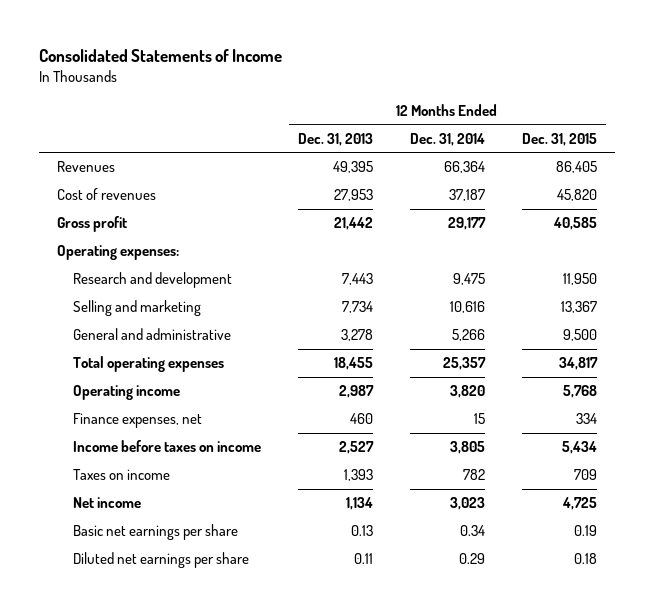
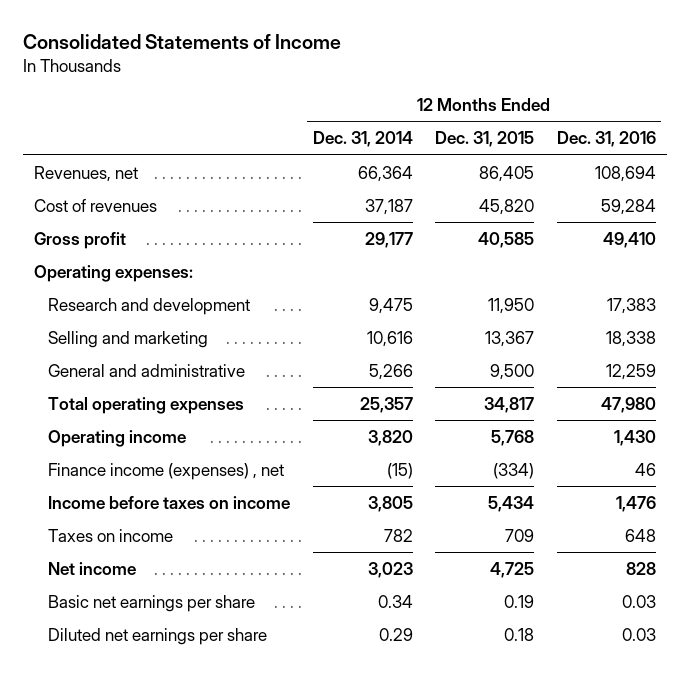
[297,132,373,146] Dec. 31, 2013 -> none
none -> [556,131,656,148] Dec. 31, 2016
[57,161,116,173] Revenues -> [34,165,139,182] Revenues, net
[73,413,203,429] Finance expenses, net -> [48,462,285,480] Finance income (expenses) , net
[473,413,485,425] 15 -> [386,462,413,479] (15)
[575,413,597,425] 334 -> [493,462,535,479] (334)

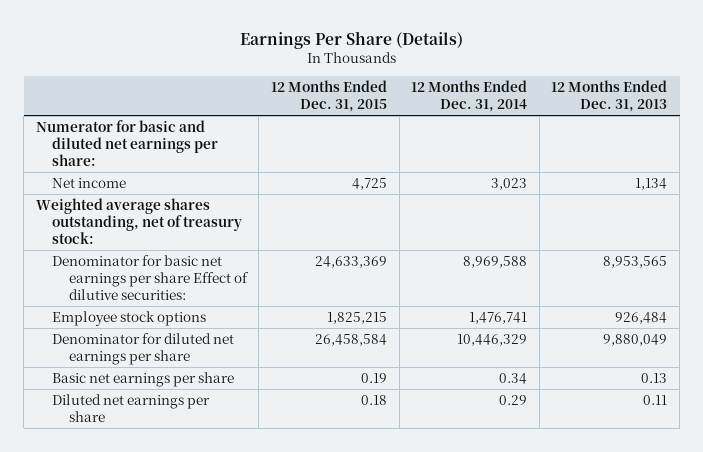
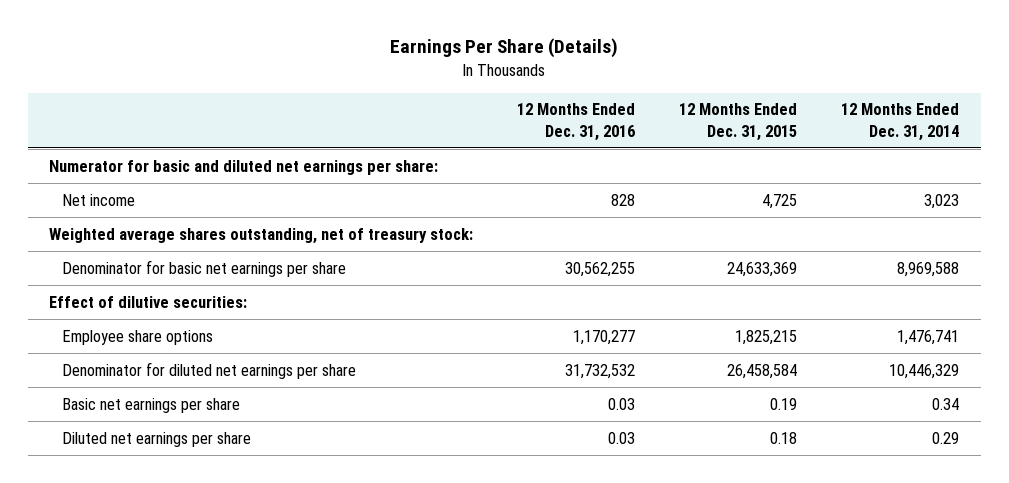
[551,80,668,113] 12 Months Ended Dec. 31, 2013 -> none
none -> [517,103,636,141] 12 Months Ended Dec. 31, 2016
[52,254,249,301] Denominator for basic net earnings per share Effect of dilutive securities: -> [62,259,347,277] Denominator for basic net earnings per share
none -> [49,295,248,308] Effect of dilutive securities:
[52,310,207,326] Employee stock options -> [62,329,214,345] Employee share options

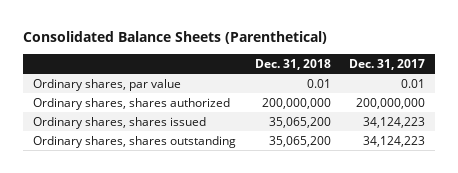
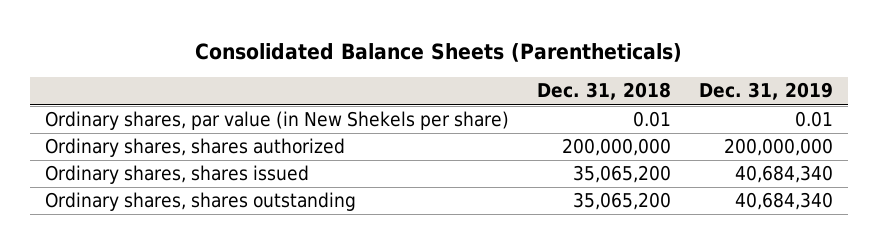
[23,31,328,45] Consolidated Balance Sheets (Parenthetical) -> [195,42,683,62] Consolidated Balance Sheets (Parentheticals)
[349,58,426,70] Dec. 31, 2017 -> none
none -> [699,82,834,101] Dec. 31, 2019
[32,78,181,91] Ordinary shares, par value -> [44,111,509,131] Ordinary shares, par value (in New Shekels per share)

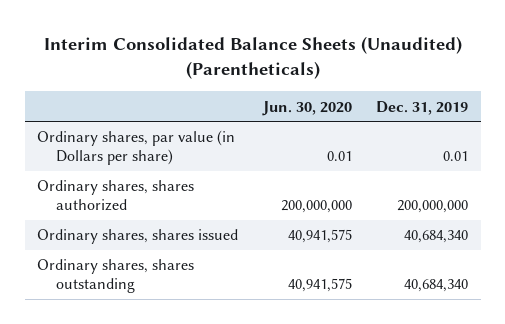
[195,42,683,62] Consolidated Balance Sheets (Parentheticals) -> [43,35,462,79] Interim Consolidated Balance Sheets (Unaudited) (Parentheticals)
[537,82,672,101] Dec. 31, 2018 -> none
none -> [261,100,352,116] Jun. 30, 2020
[44,111,509,131] Ordinary shares, par value (in New Shekels per share) -> [36,130,235,166] Ordinary shares, par value (in Dollars per share)

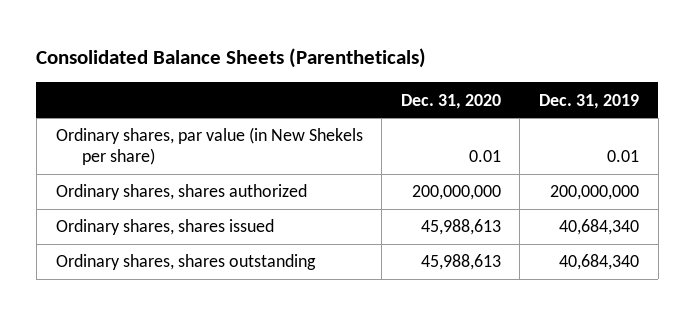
[43,35,462,79] Interim Consolidated Balance Sheets (Unaudited) (Parentheticals) -> [36,48,427,69] Consolidated Balance Sheets (Parentheticals)
[261,100,352,116] Jun. 30, 2020 -> none
none -> [400,93,501,109] Dec. 31, 2020
[36,130,235,166] Ordinary shares, par value (in Dollars per share) -> [55,127,363,166] Ordinary shares, par value (in New Shekels per share)

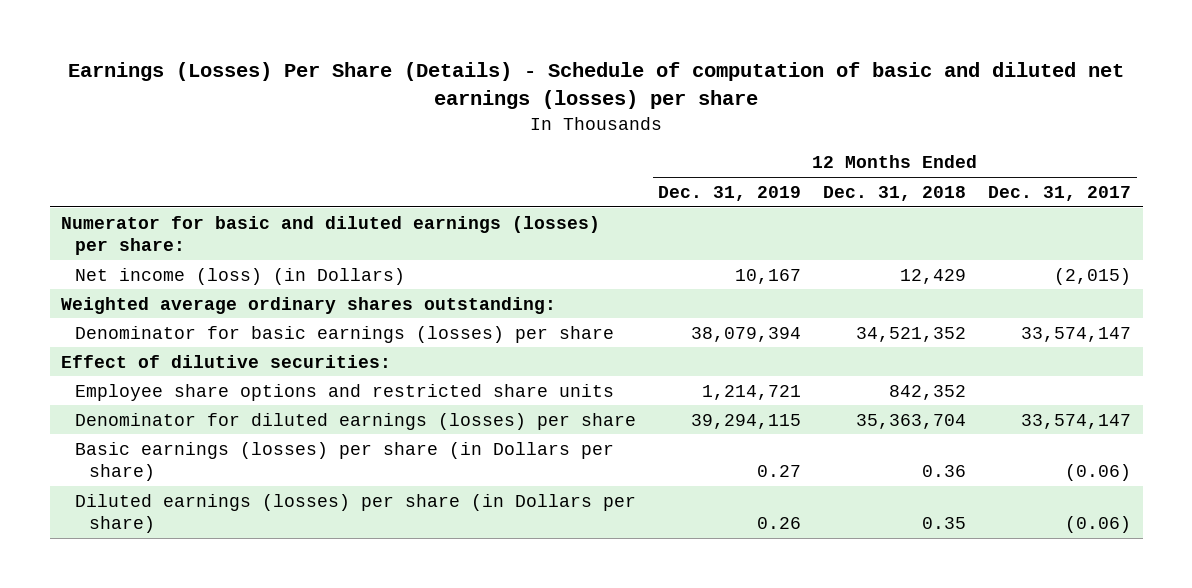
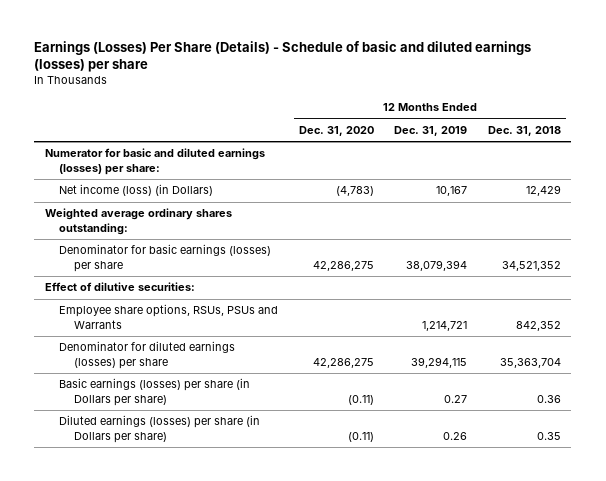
[68,62,1125,110] Earnings (Losses) Per Share (Details) - Schedule of computation of basic and diluted net earnings (losses) per share -> [34,40,532,73] Earnings (Losses) Per Share (Details) - Schedule of basic and diluted earnings (losses) per share
[988,185,1132,201] Dec. 31, 2017 -> none
none -> [298,125,374,136] Dec. 31, 2020
[74,383,614,401] Employee share options and restricted share units -> [59,304,279,329] Employee share options, RSUs, PSUs and Warrants

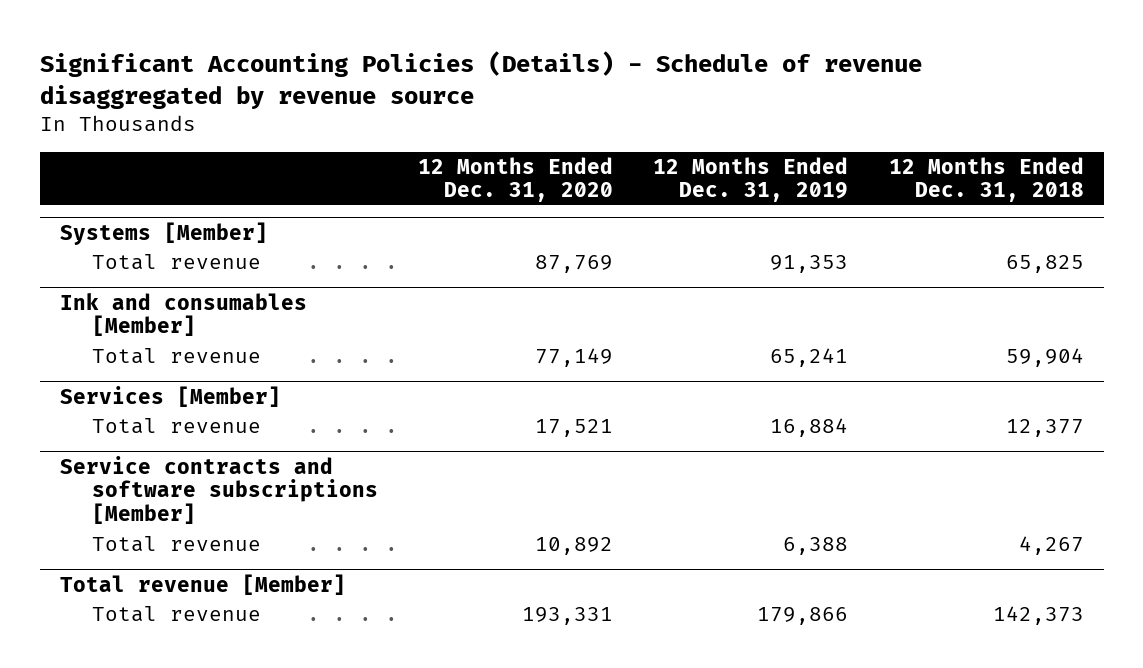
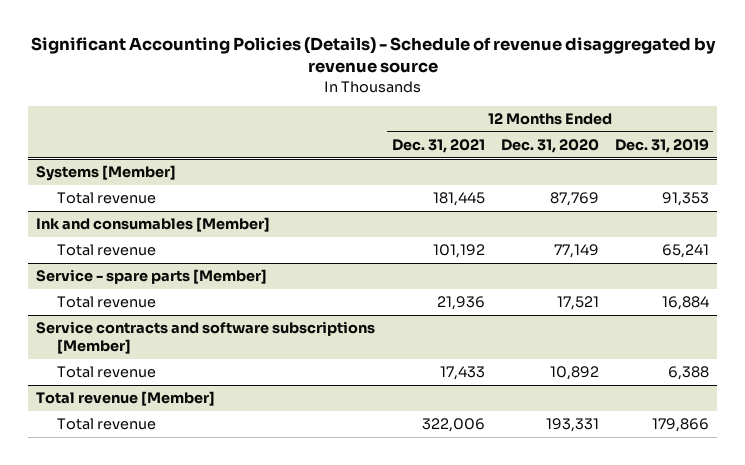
[888,156,1084,203] 12 Months Ended Dec. 31, 2018 -> none
none -> [391,139,485,154] Dec. 31, 2021
[59,385,281,407] Services [Member] -> [36,269,268,285] Service - spare parts [Member]

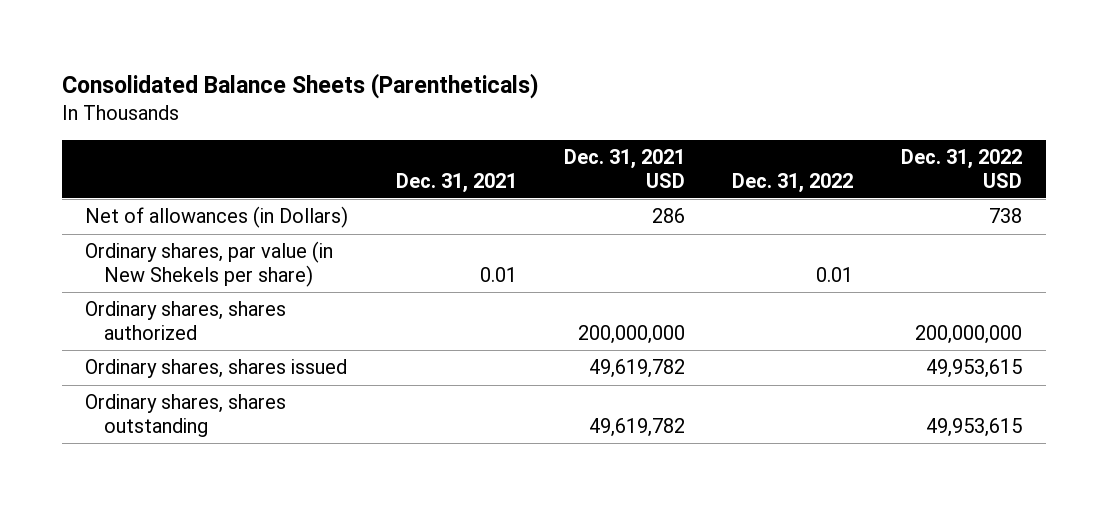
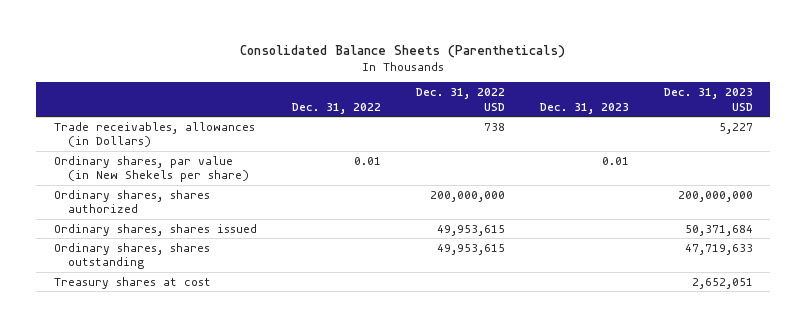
[395,172,517,193] Dec. 31, 2021 -> none
[564,149,686,188] Dec. 31, 2021 USD -> none
none -> [539,102,629,114] Dec. 31, 2023
none -> [663,88,753,111] Dec. 31, 2023 USD
[85,206,349,229] Net of allowances (in Dollars) -> [53,121,255,148] Trade receivables, allowances (in Dollars)
none -> [53,276,211,289] Treasury shares at cost

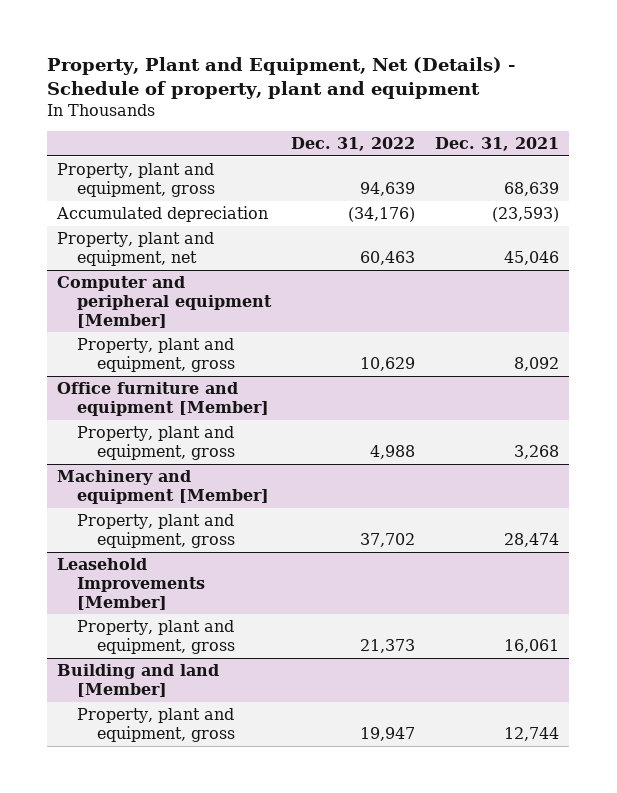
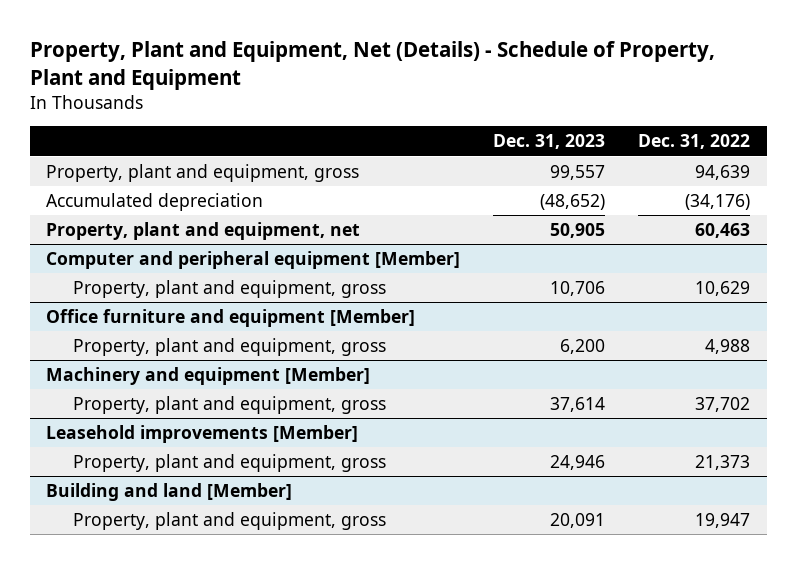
[47,57,516,99] Property, Plant and Equipment, Net (Details) - Schedule of property, plant and equipment -> [29,41,715,90] Property, Plant and Equipment, Net (Details) - Schedule of Property, Plant and Equipment
[435,136,560,151] Dec. 31, 2021 -> none
none -> [493,134,606,150] Dec. 31, 2023
[57,557,206,610] Leasehold Improvements [Member] -> [46,425,359,444] Leasehold improvements [Member]

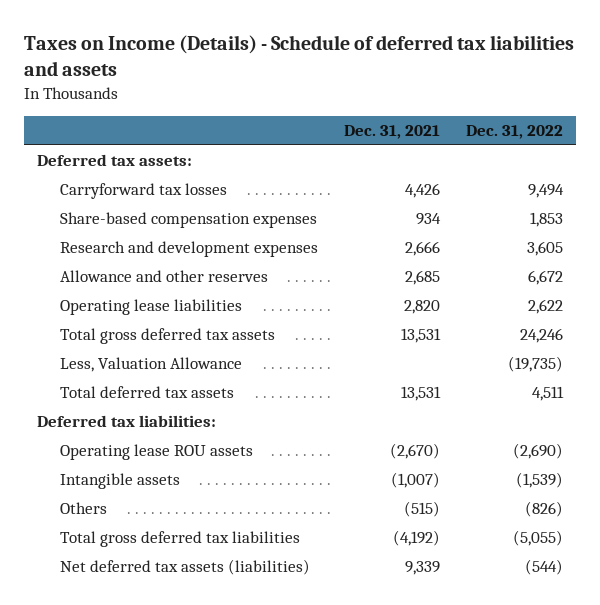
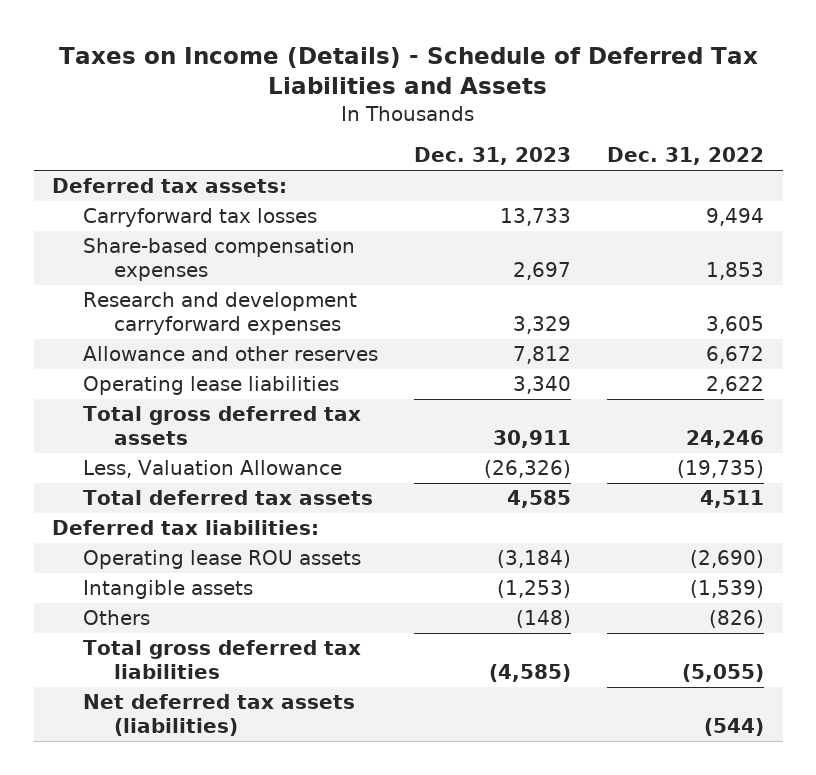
[23,34,574,77] Taxes on Income (Details) - Schedule of deferred tax liabilities and assets -> [59,47,759,95] Taxes on Income (Details) - Schedule of Deferred Tax Liabilities and Assets
[344,125,441,140] Dec. 31, 2021 -> none
none -> [414,147,572,166] Dec. 31, 2023
[60,241,319,258] Research and development expenses -> [82,292,357,336] Research and development carryforward expenses

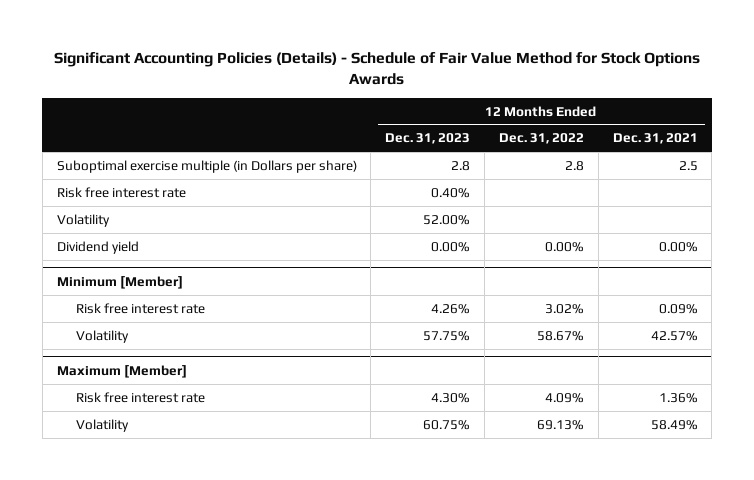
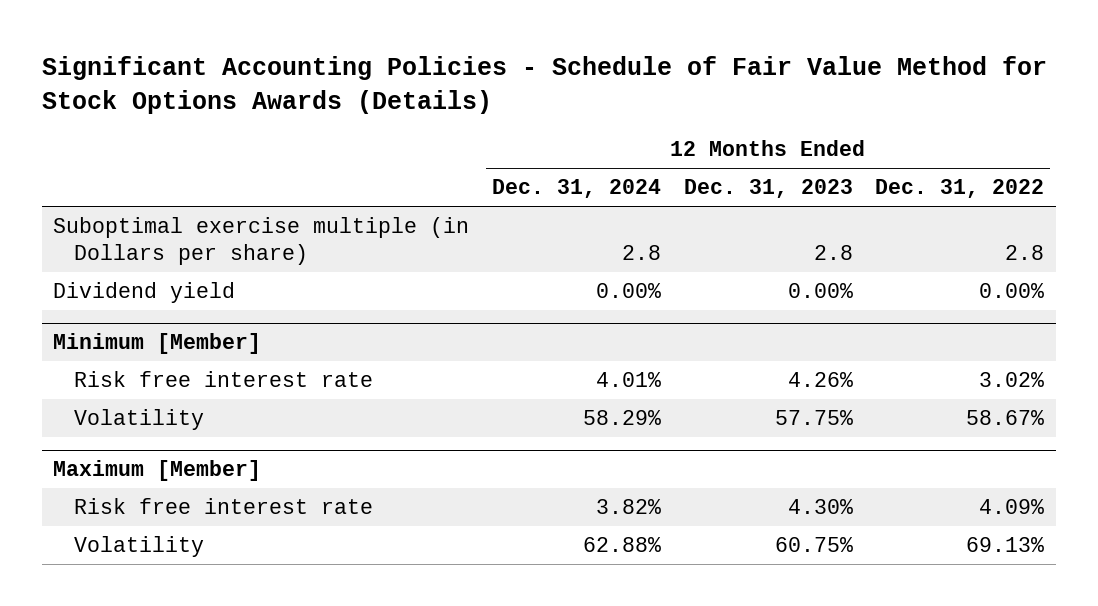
[54,52,701,86] Significant Accounting Policies (Details) - Schedule of Fair Value Method for Stock Options Awards -> [41,56,1047,114] Significant Accounting Policies - Schedule of Fair Value Method for Stock Options Awards (Details)
[612,133,698,145] Dec. 31, 2021 -> none
none -> [492,179,662,199] Dec. 31, 2024
[56,186,186,198] Risk free interest rate -> none
[56,213,110,227] Volatility -> none

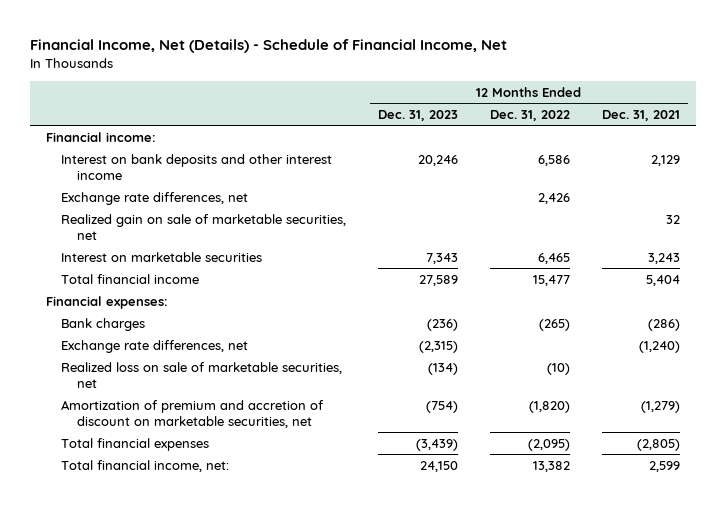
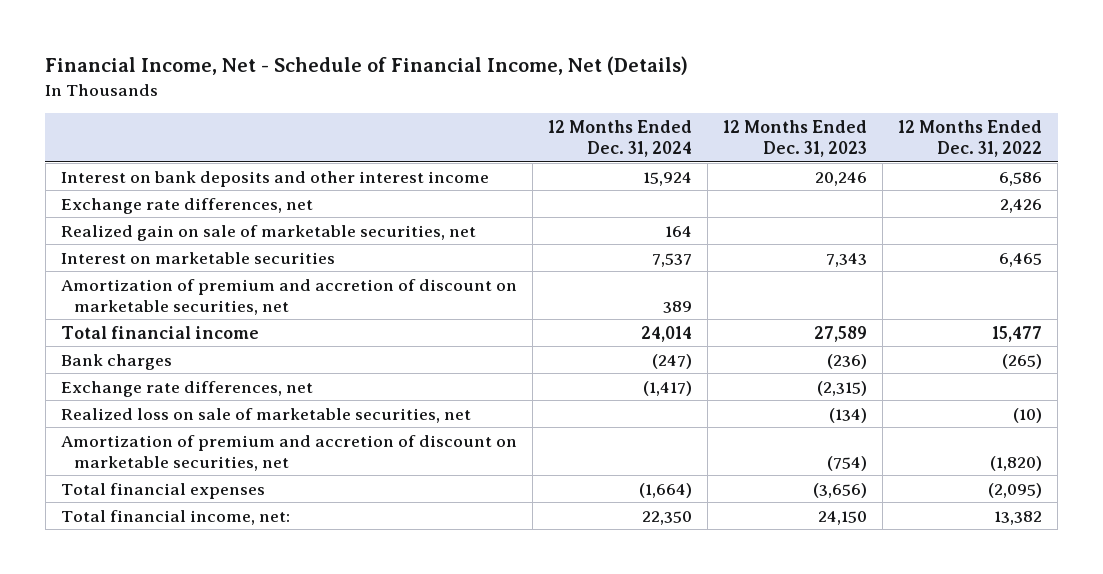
[29,39,507,54] Financial Income, Net (Details) - Schedule of Financial Income, Net -> [45,56,689,76] Financial Income, Net - Schedule of Financial Income, Net (Details)
[602,110,681,122] Dec. 31, 2021 -> none
none -> [548,119,693,158] 12 Months Ended Dec. 31, 2024
[45,131,156,142] Financial income: -> none
none -> [60,278,517,315] Amortization of premium and accretion of discount on marketable securities, net
[45,295,168,309] Financial expenses: -> none
[416,438,459,451] (3,439) -> [813,482,868,498] (3,656)

